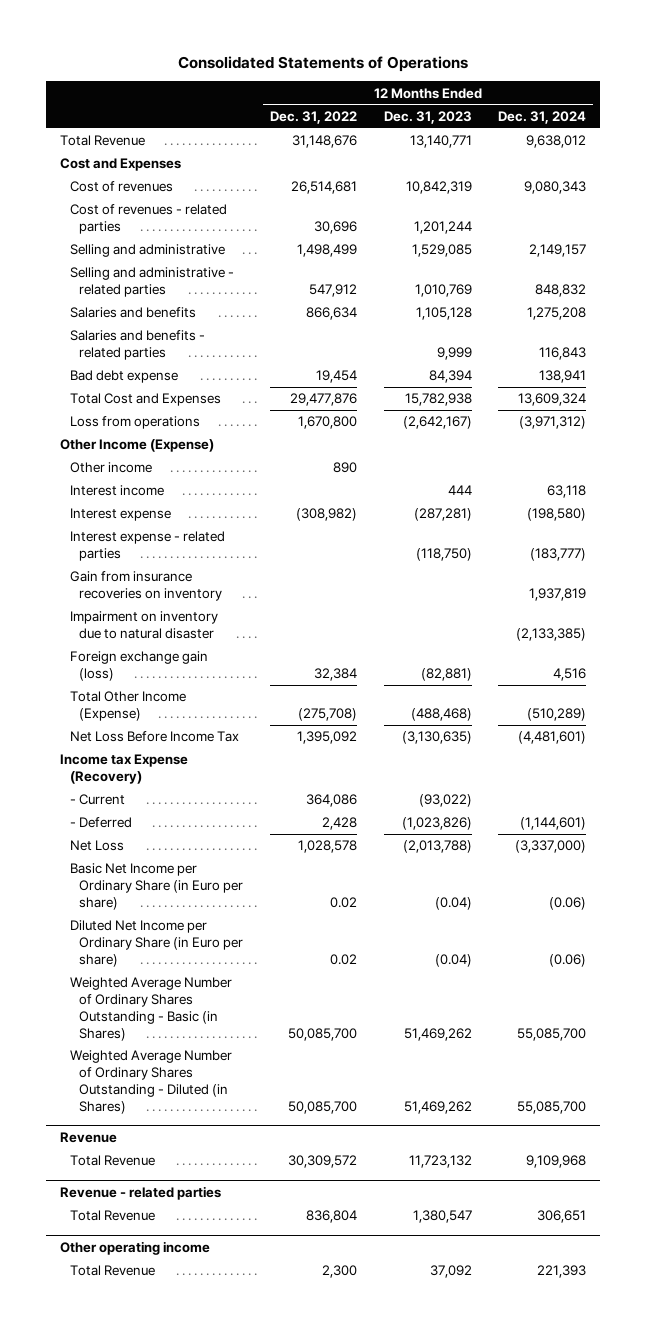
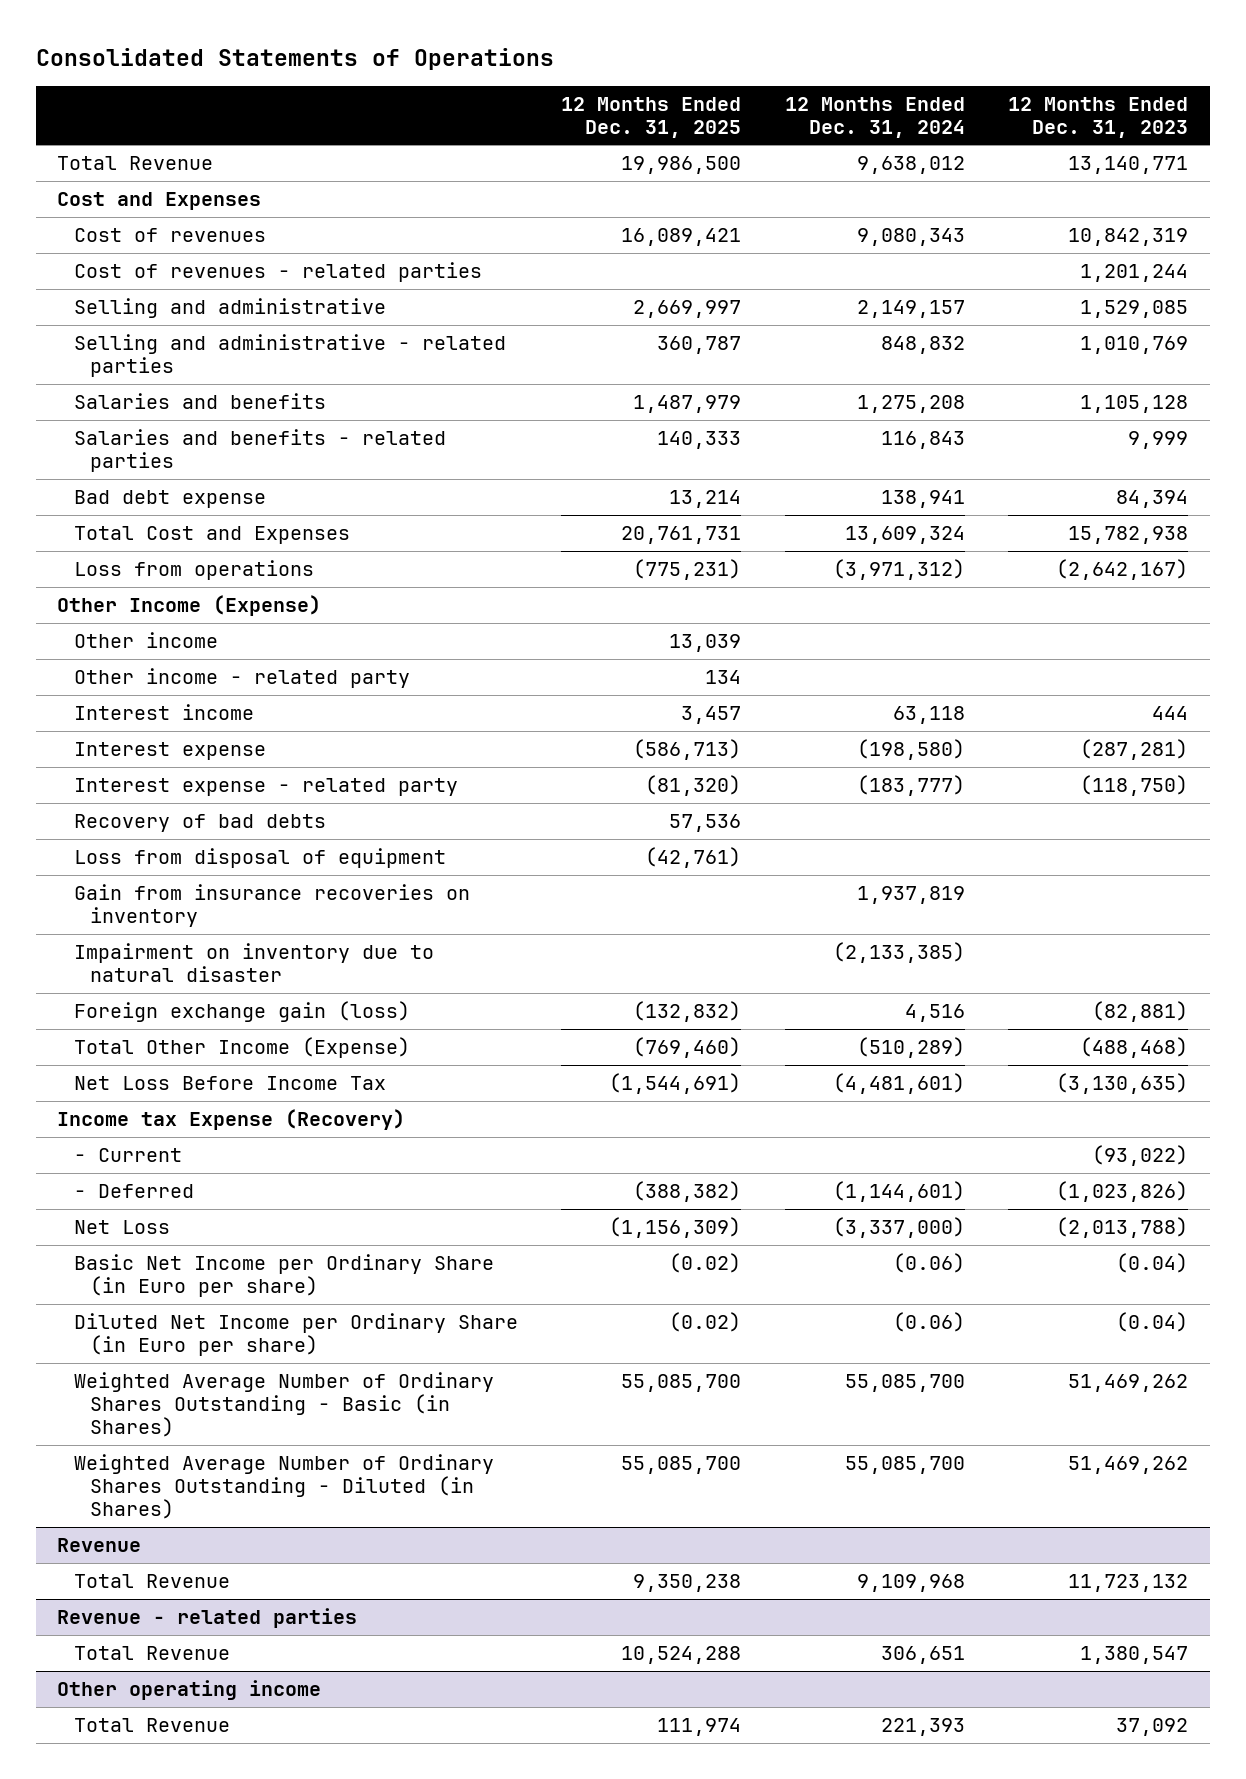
[270,110,358,124] Dec. 31, 2022 -> none
none -> [561,96,742,138] 12 Months Ended Dec. 31, 2025
none -> [73,668,410,689] Other income - related party
[69,531,225,562] Interest expense - related parties -> [73,778,458,797] Interest expense - related party
none -> [73,814,326,833] Recovery of bad debts
none -> [73,848,446,869] Loss from disposal of equipment

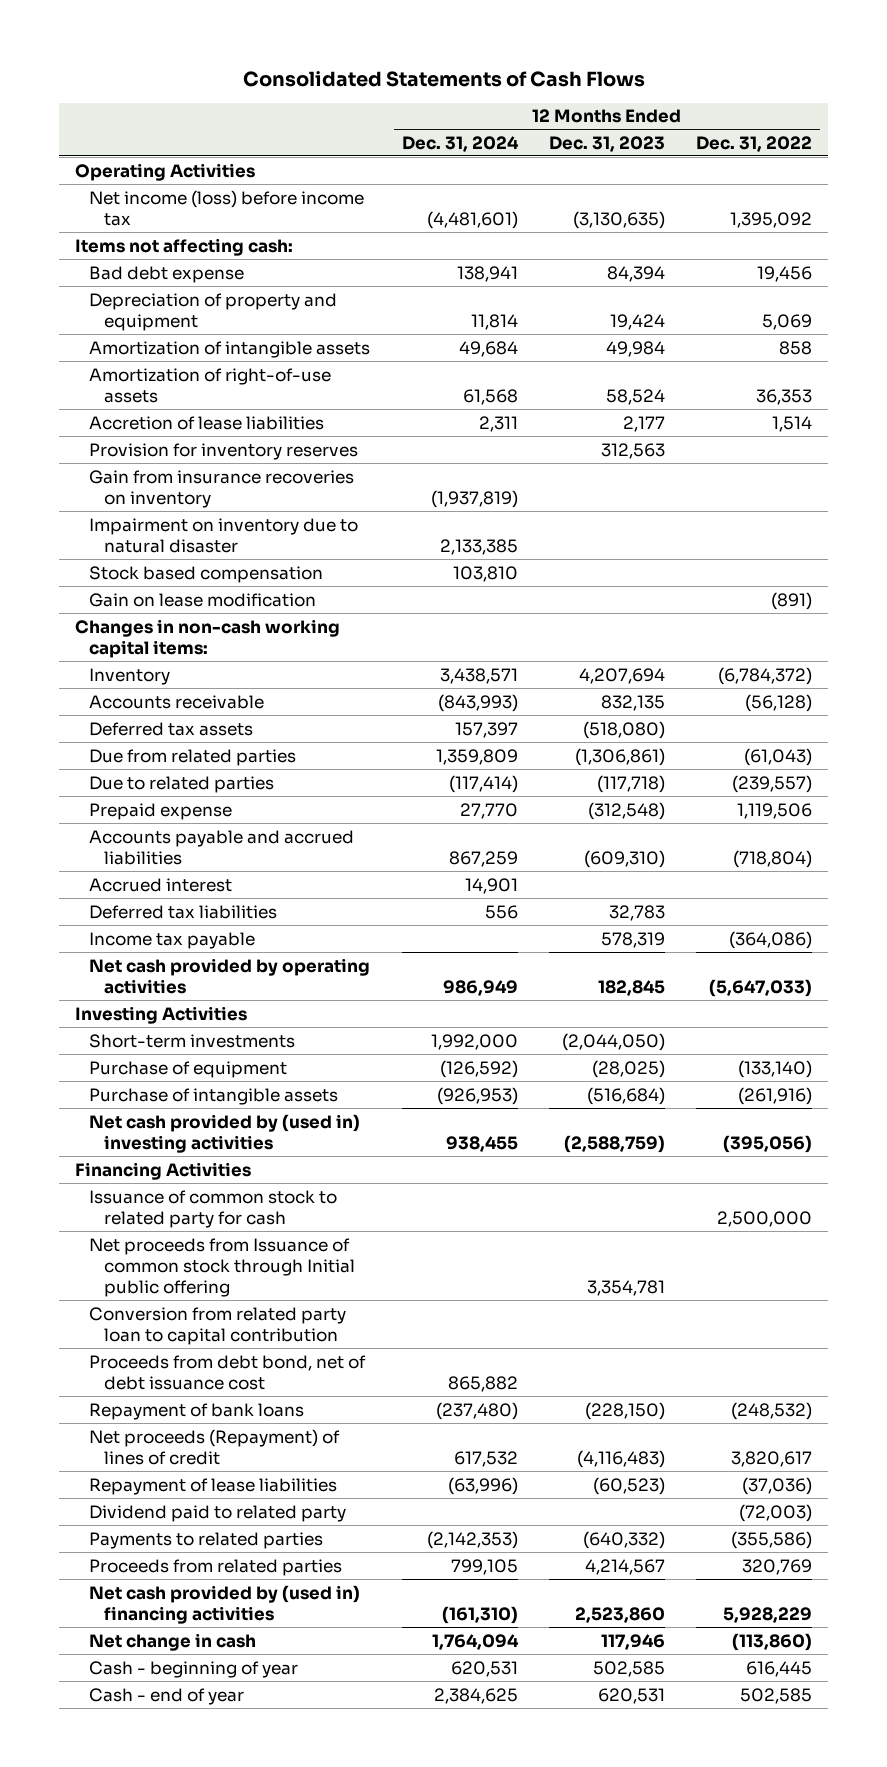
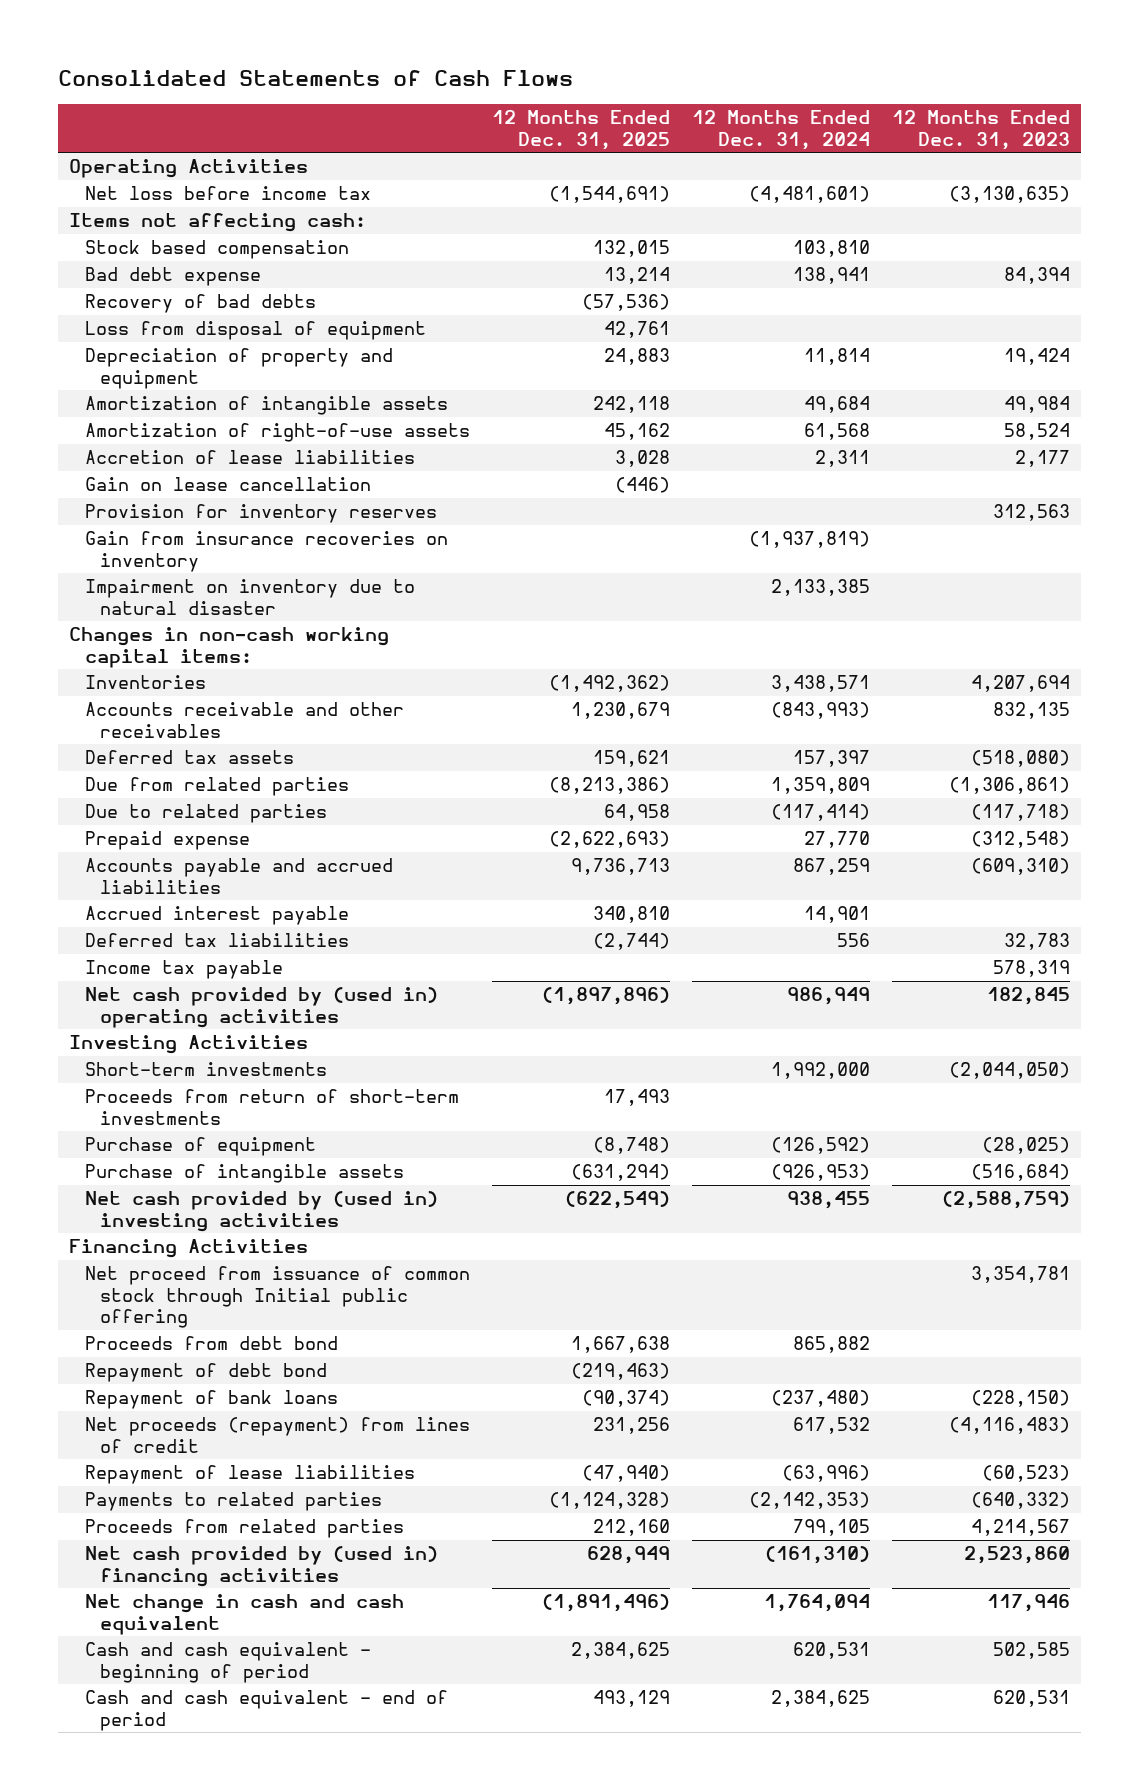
[696,135,813,152] Dec. 31, 2022 -> none
none -> [491,110,670,150] 12 Months Ended Dec. 31, 2025
[89,189,365,226] Net income (loss) before income tax -> [84,186,371,201] Net loss before income tax
[89,565,324,583] Stock based compensation -> [84,240,349,260] Stock based compensation
none -> [84,294,316,314] Recovery of bad debts
none -> [84,321,426,341] Loss from disposal of equipment
none -> [84,477,371,492] Gain on lease cancellation
[89,592,317,607] Gain on lease modification -> none
[89,667,171,685] Inventory -> [84,675,206,690] Inventories
[89,694,265,709] Accounts receivable -> [84,702,404,738] Accounts receivable and other receivables
[89,877,233,892] Accrued interest -> [84,906,349,926] Accrued interest payable
[89,957,371,994] Net cash provided by operating activities -> [84,987,438,1028] Net cash provided by (used in) operating activities
none -> [84,1089,459,1125] Proceeds from return of short-term investments
[89,1189,338,1228] Issuance of common stock to related party for cash -> none
[89,1306,347,1345] Conversion from related party loan to capital contribution -> none
[89,1237,355,1298] Net proceeds from Issuance of common stock through Initial public offering -> [84,1266,470,1329] Net proceed from issuance of common stock through Initial public offering
[89,1354,367,1390] Proceeds from debt bond, net of debt issuance cost -> [84,1336,338,1351] Proceeds from debt bond
none -> [84,1363,327,1383] Repayment of debt bond
[89,1428,341,1465] Net proceeds (Repayment) of lines of credit -> [84,1417,470,1453] Net proceeds (repayment) from lines of credit
[89,1504,347,1522] Dividend paid to related party -> none
[89,1632,257,1651] Net change in cash -> [84,1594,404,1635] Net change in cash and cash equivalent
[89,1660,299,1678] Cash - beginning of year -> [84,1642,371,1683] Cash and cash equivalent - beginning of period
[89,1687,245,1705] Cash - end of year -> [84,1690,448,1731] Cash and cash equivalent - end of period

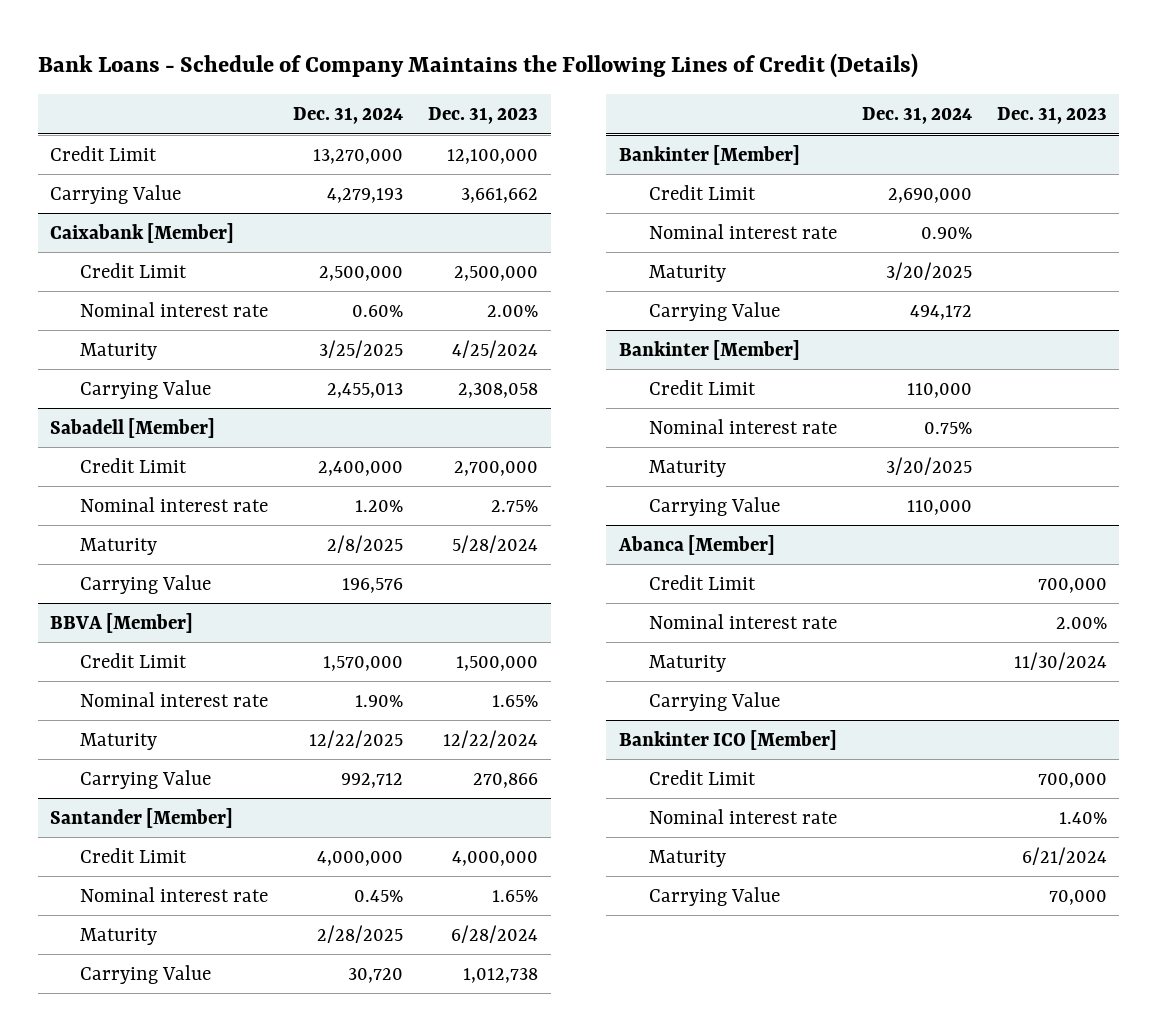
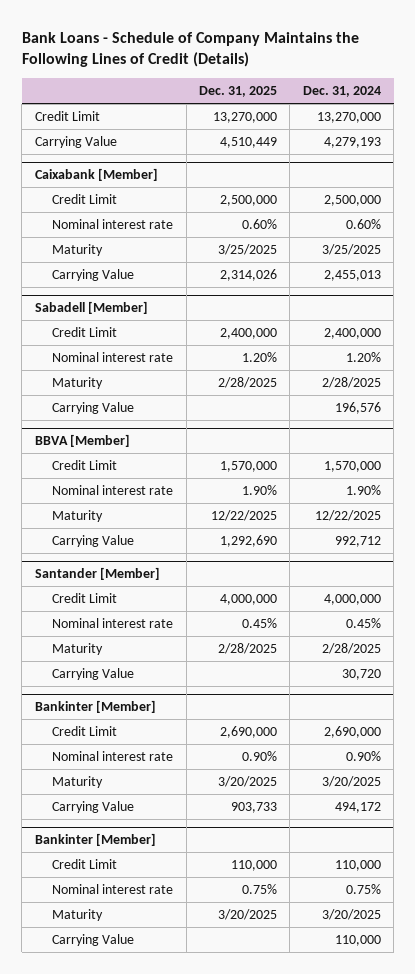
[428,107,539,125] Dec. 31, 2023 -> none
none -> [199,86,278,98] Dec. 31, 2025
[327,534,404,553] 2/8/2025 -> [321,376,381,388] 2/28/2025
[617,534,775,555] Abanca [Member] -> none
[648,574,756,590] Credit Limit -> none
[648,613,837,629] Nominal interest rate -> none
[648,654,726,672] Maturity -> none
[648,691,780,711] Carrying Value -> none
[618,729,837,750] Bankinter ICO [Member] -> none
[648,769,756,785] Credit Limit -> none
[648,808,837,824] Nominal interest rate -> none
[648,849,726,867] Maturity -> none
[648,886,780,906] Carrying Value -> none

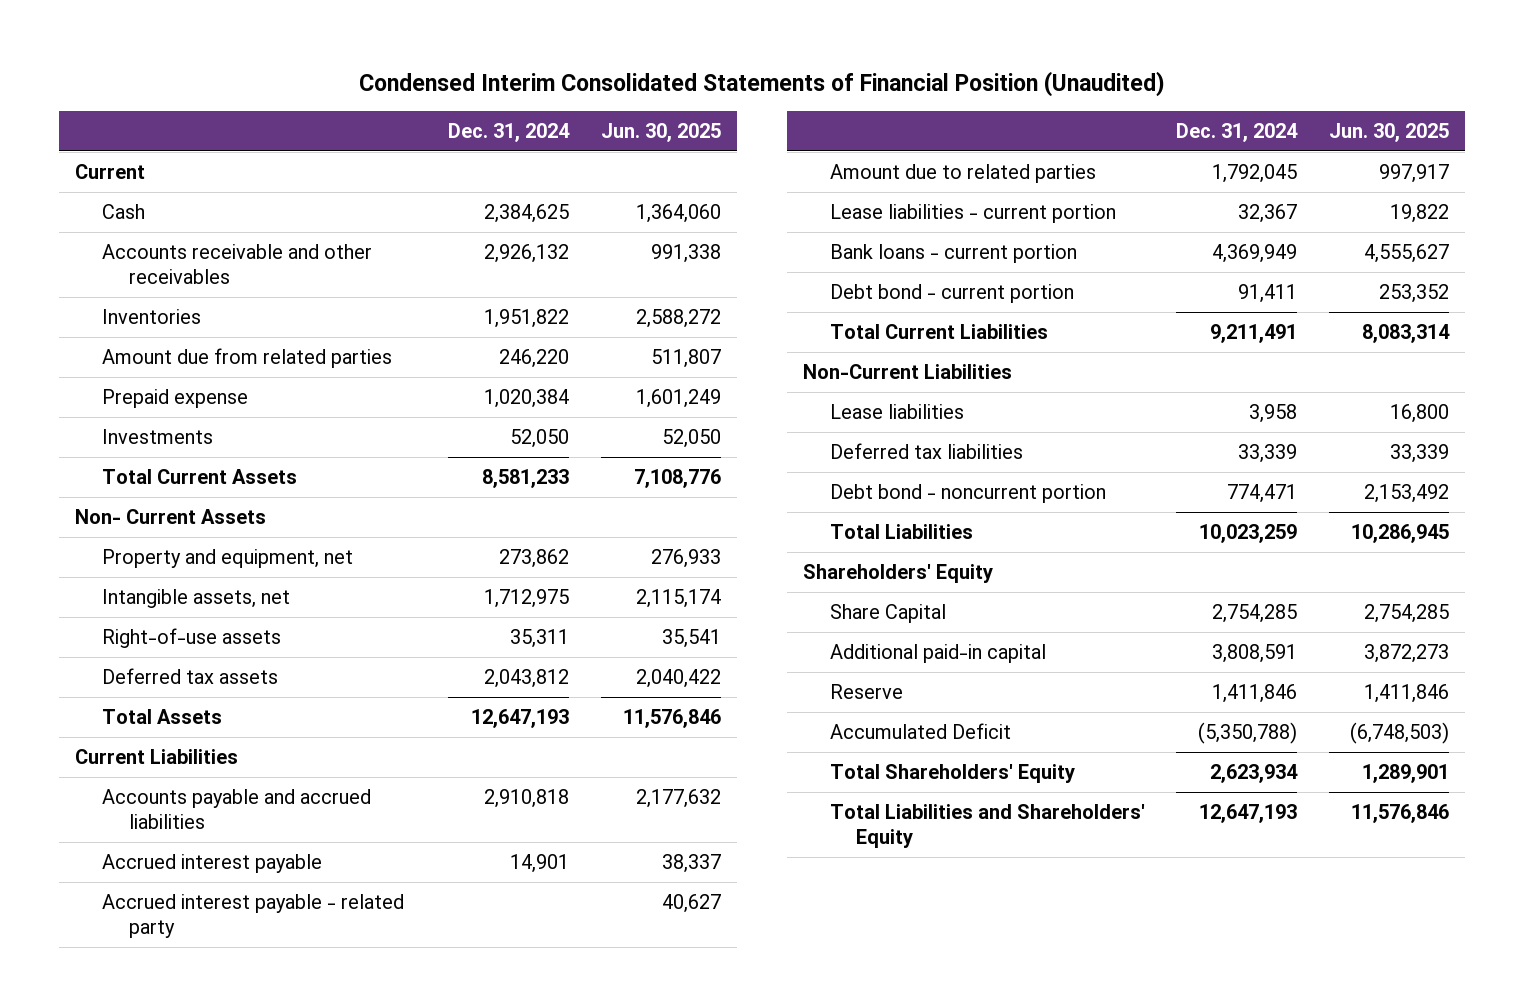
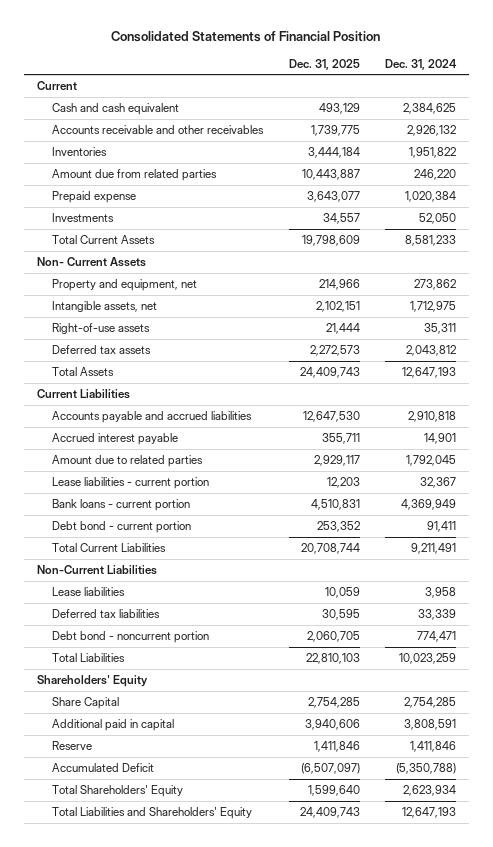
[358,70,1165,97] Condensed Interim Consolidated Statements of Financial Position (Unaudited) -> [111,31,381,43] Consolidated Statements of Financial Position
[600,122,721,142] Jun. 30, 2025 -> none
none -> [288,58,360,70] Dec. 31, 2025
[101,204,145,220] Cash -> [51,102,179,115] Cash and cash equivalent
[101,894,404,939] Accrued interest payable - related party -> none
[829,644,1046,664] Additional paid-in capital -> [51,718,174,731] Additional paid in capital

